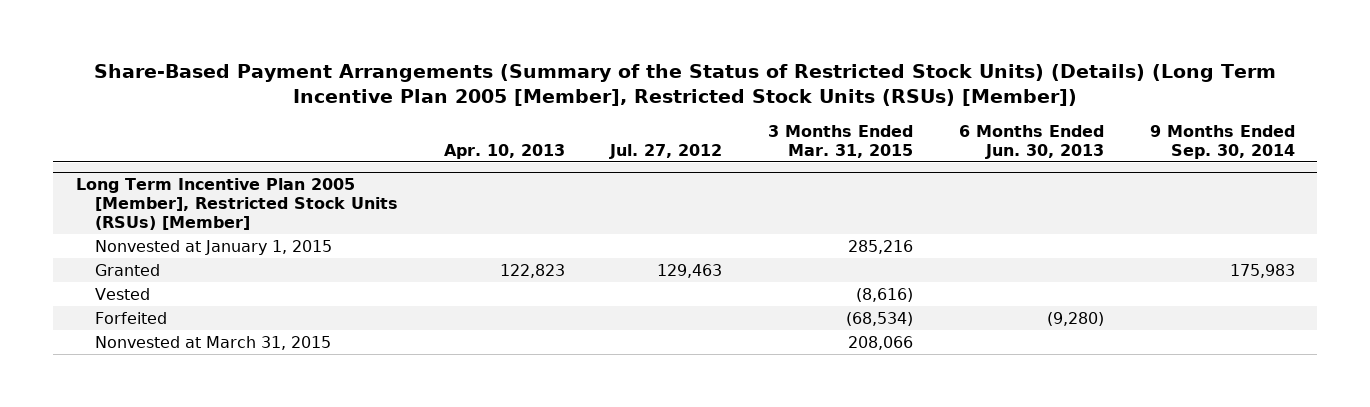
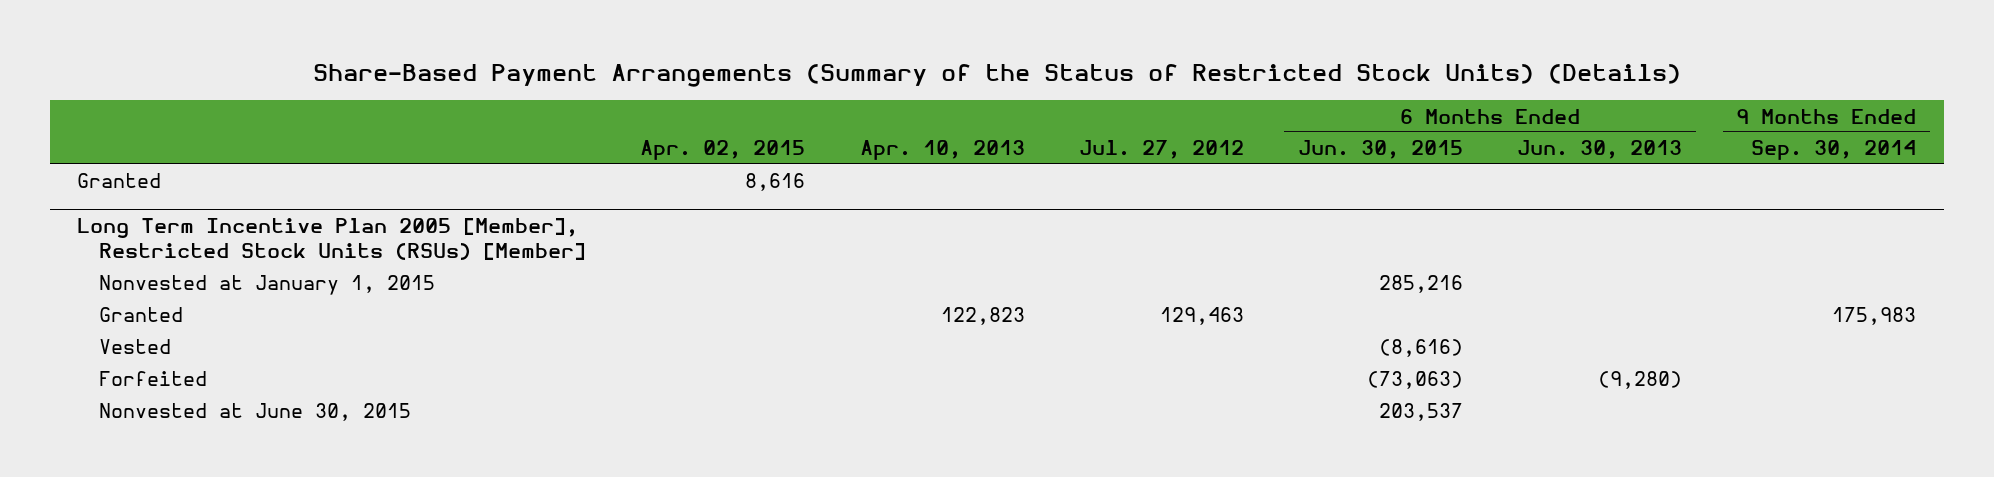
[94,64,1277,107] Share-Based Payment Arrangements (Summary of the Status of Restricted Stock Units) (Details) (Long Term Incentive Plan 2005 [Member], Restricted Stock Units (RSUs) [Member]) -> [312,63,1681,87] Share-Based Payment Arrangements (Summary of the Status of Restricted Stock Units) (Details)
[768,124,914,158] 3 Months Ended Mar. 31, 2015 -> none
none -> [640,140,806,161] Apr. 02, 2015
none -> [1298,140,1464,160] Jun. 30, 2015
none -> [77,173,162,189] Granted
[94,335,331,350] Nonvested at March 31, 2015 -> [99,403,412,422] Nonvested at June 30, 2015

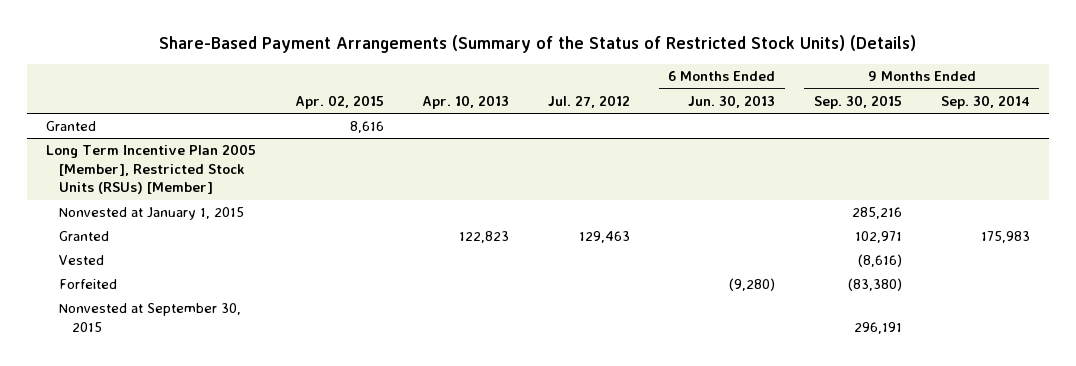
[1298,140,1464,160] Jun. 30, 2015 -> none
none -> [814,94,903,109] Sep. 30, 2015
[99,403,412,422] Nonvested at June 30, 2015 -> [58,303,241,332] Nonvested at September 30, 2015

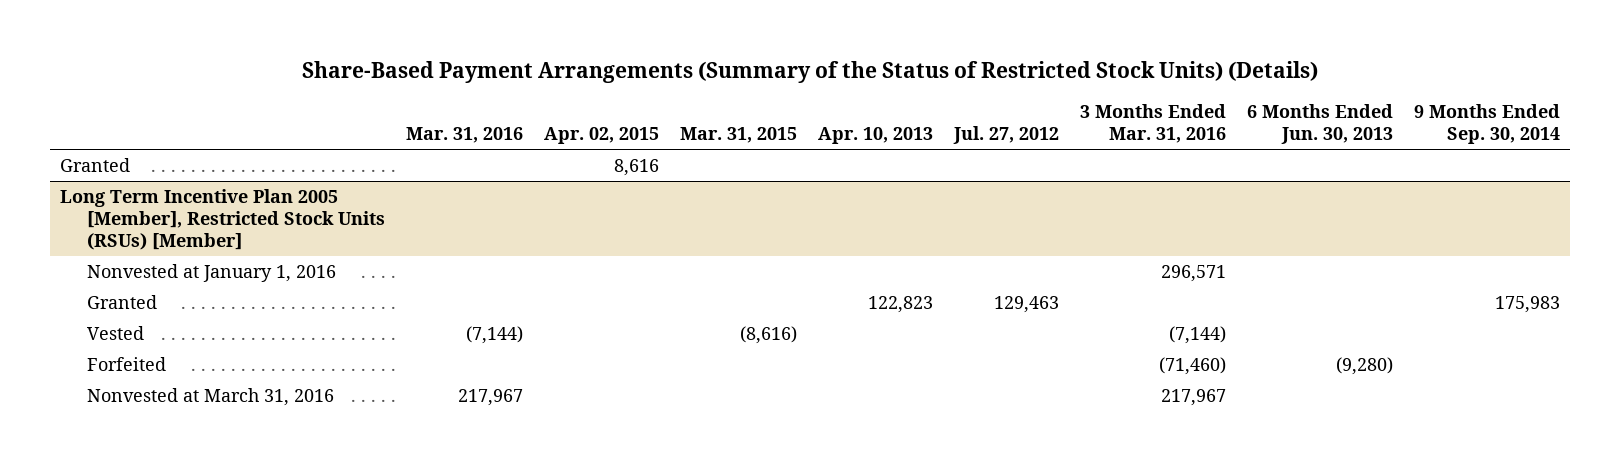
[814,94,903,109] Sep. 30, 2015 -> none
none -> [406,127,524,144] Mar. 31, 2016
none -> [680,127,798,144] Mar. 31, 2015
none -> [1080,104,1227,144] 3 Months Ended Mar. 31, 2016
[58,207,244,221] Nonvested at January 1, 2015 -> [87,264,337,283] Nonvested at January 1, 2016
[58,303,241,332] Nonvested at September 30, 2015 -> [87,388,335,407] Nonvested at March 31, 2016

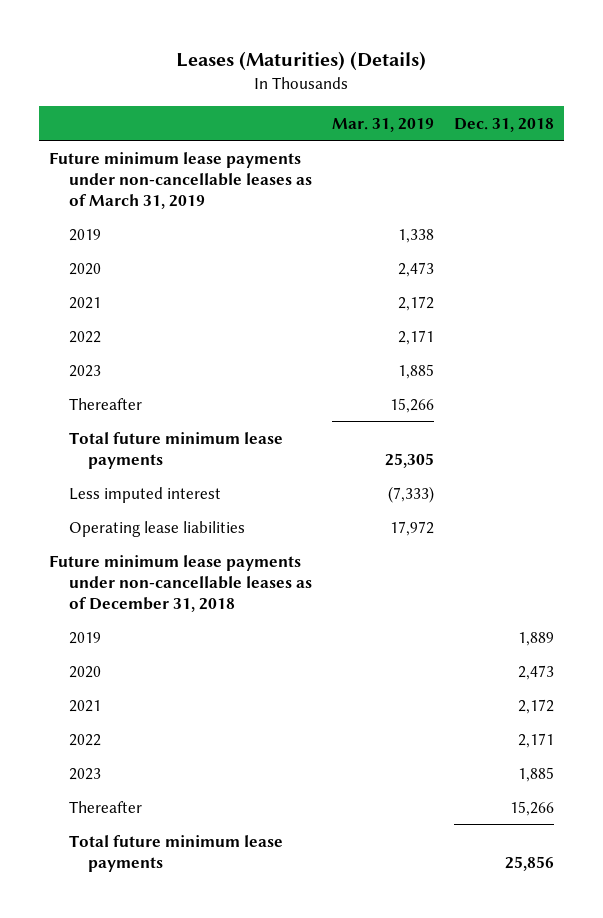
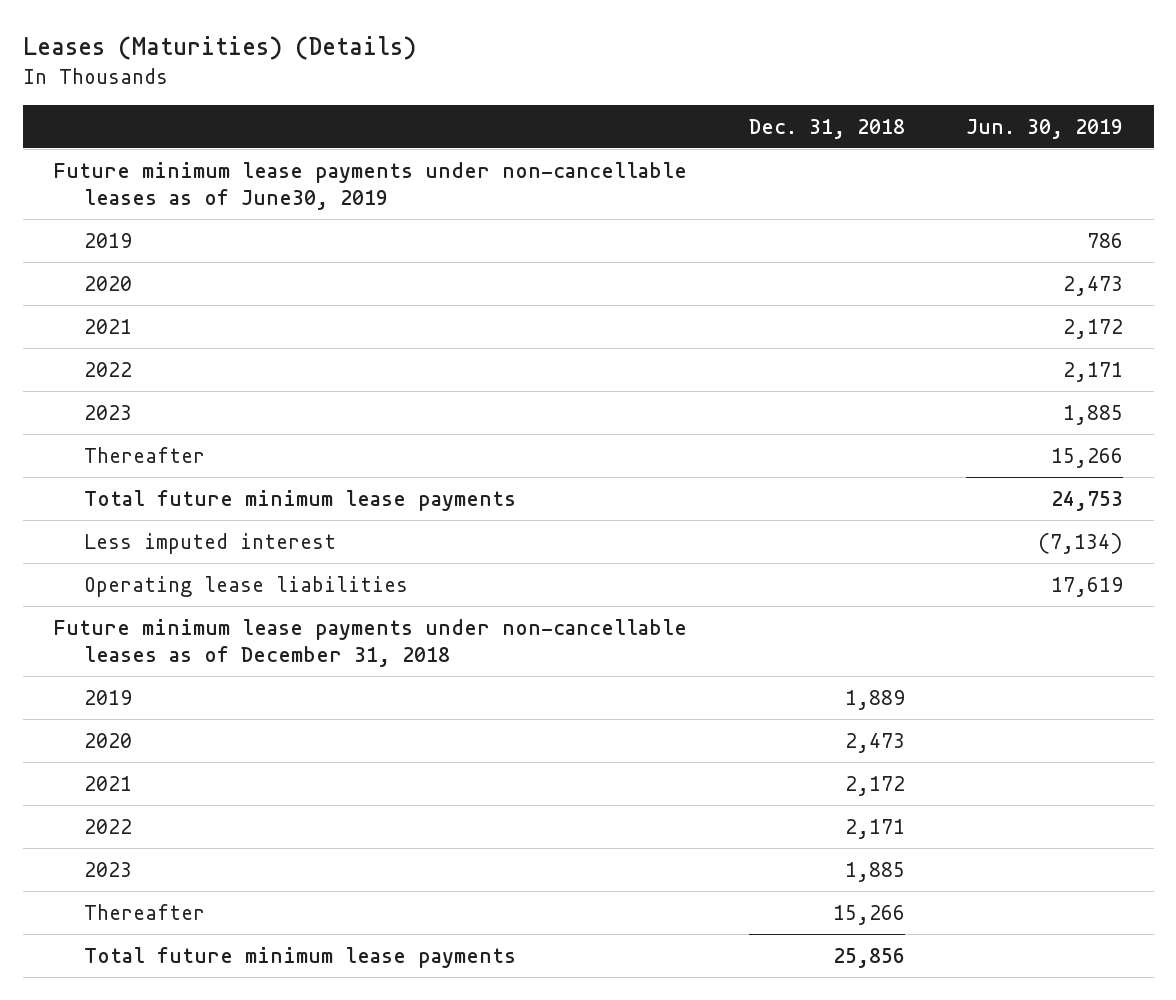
[331,117,434,132] Mar. 31, 2019 -> none
none -> [965,118,1123,139] Jun. 30, 2019
[49,151,312,209] Future minimum lease payments under non-cancellable leases as of March 31, 2019 -> [53,161,688,210] Future minimum lease payments under non-cancellable leases as of June30, 2019

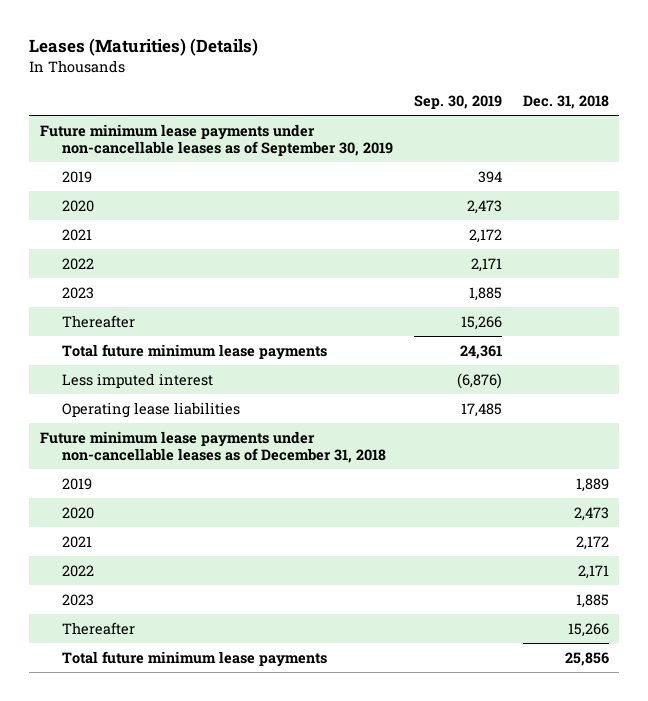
[965,118,1123,139] Jun. 30, 2019 -> none
none -> [414,95,503,110] Sep. 30, 2019
[53,161,688,210] Future minimum lease payments under non-cancellable leases as of June30, 2019 -> [39,123,394,156] Future minimum lease payments under non-cancellable leases as of September 30, 2019

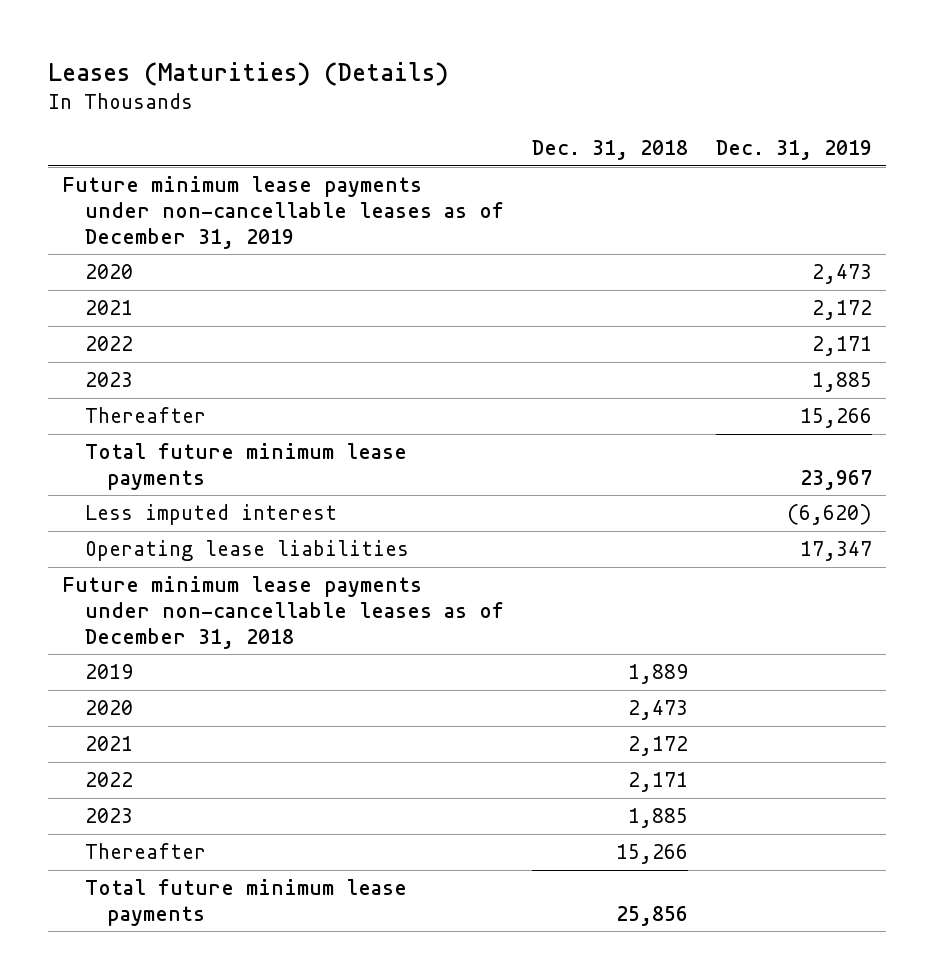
[414,95,503,110] Sep. 30, 2019 -> none
none -> [716,140,873,161] Dec. 31, 2019
[62,170,93,183] 2019 -> none
[39,123,394,156] Future minimum lease payments under non-cancellable leases as of September 30, 2019 -> [62,176,504,249] Future minimum lease payments under non-cancellable leases as of December 31, 2019

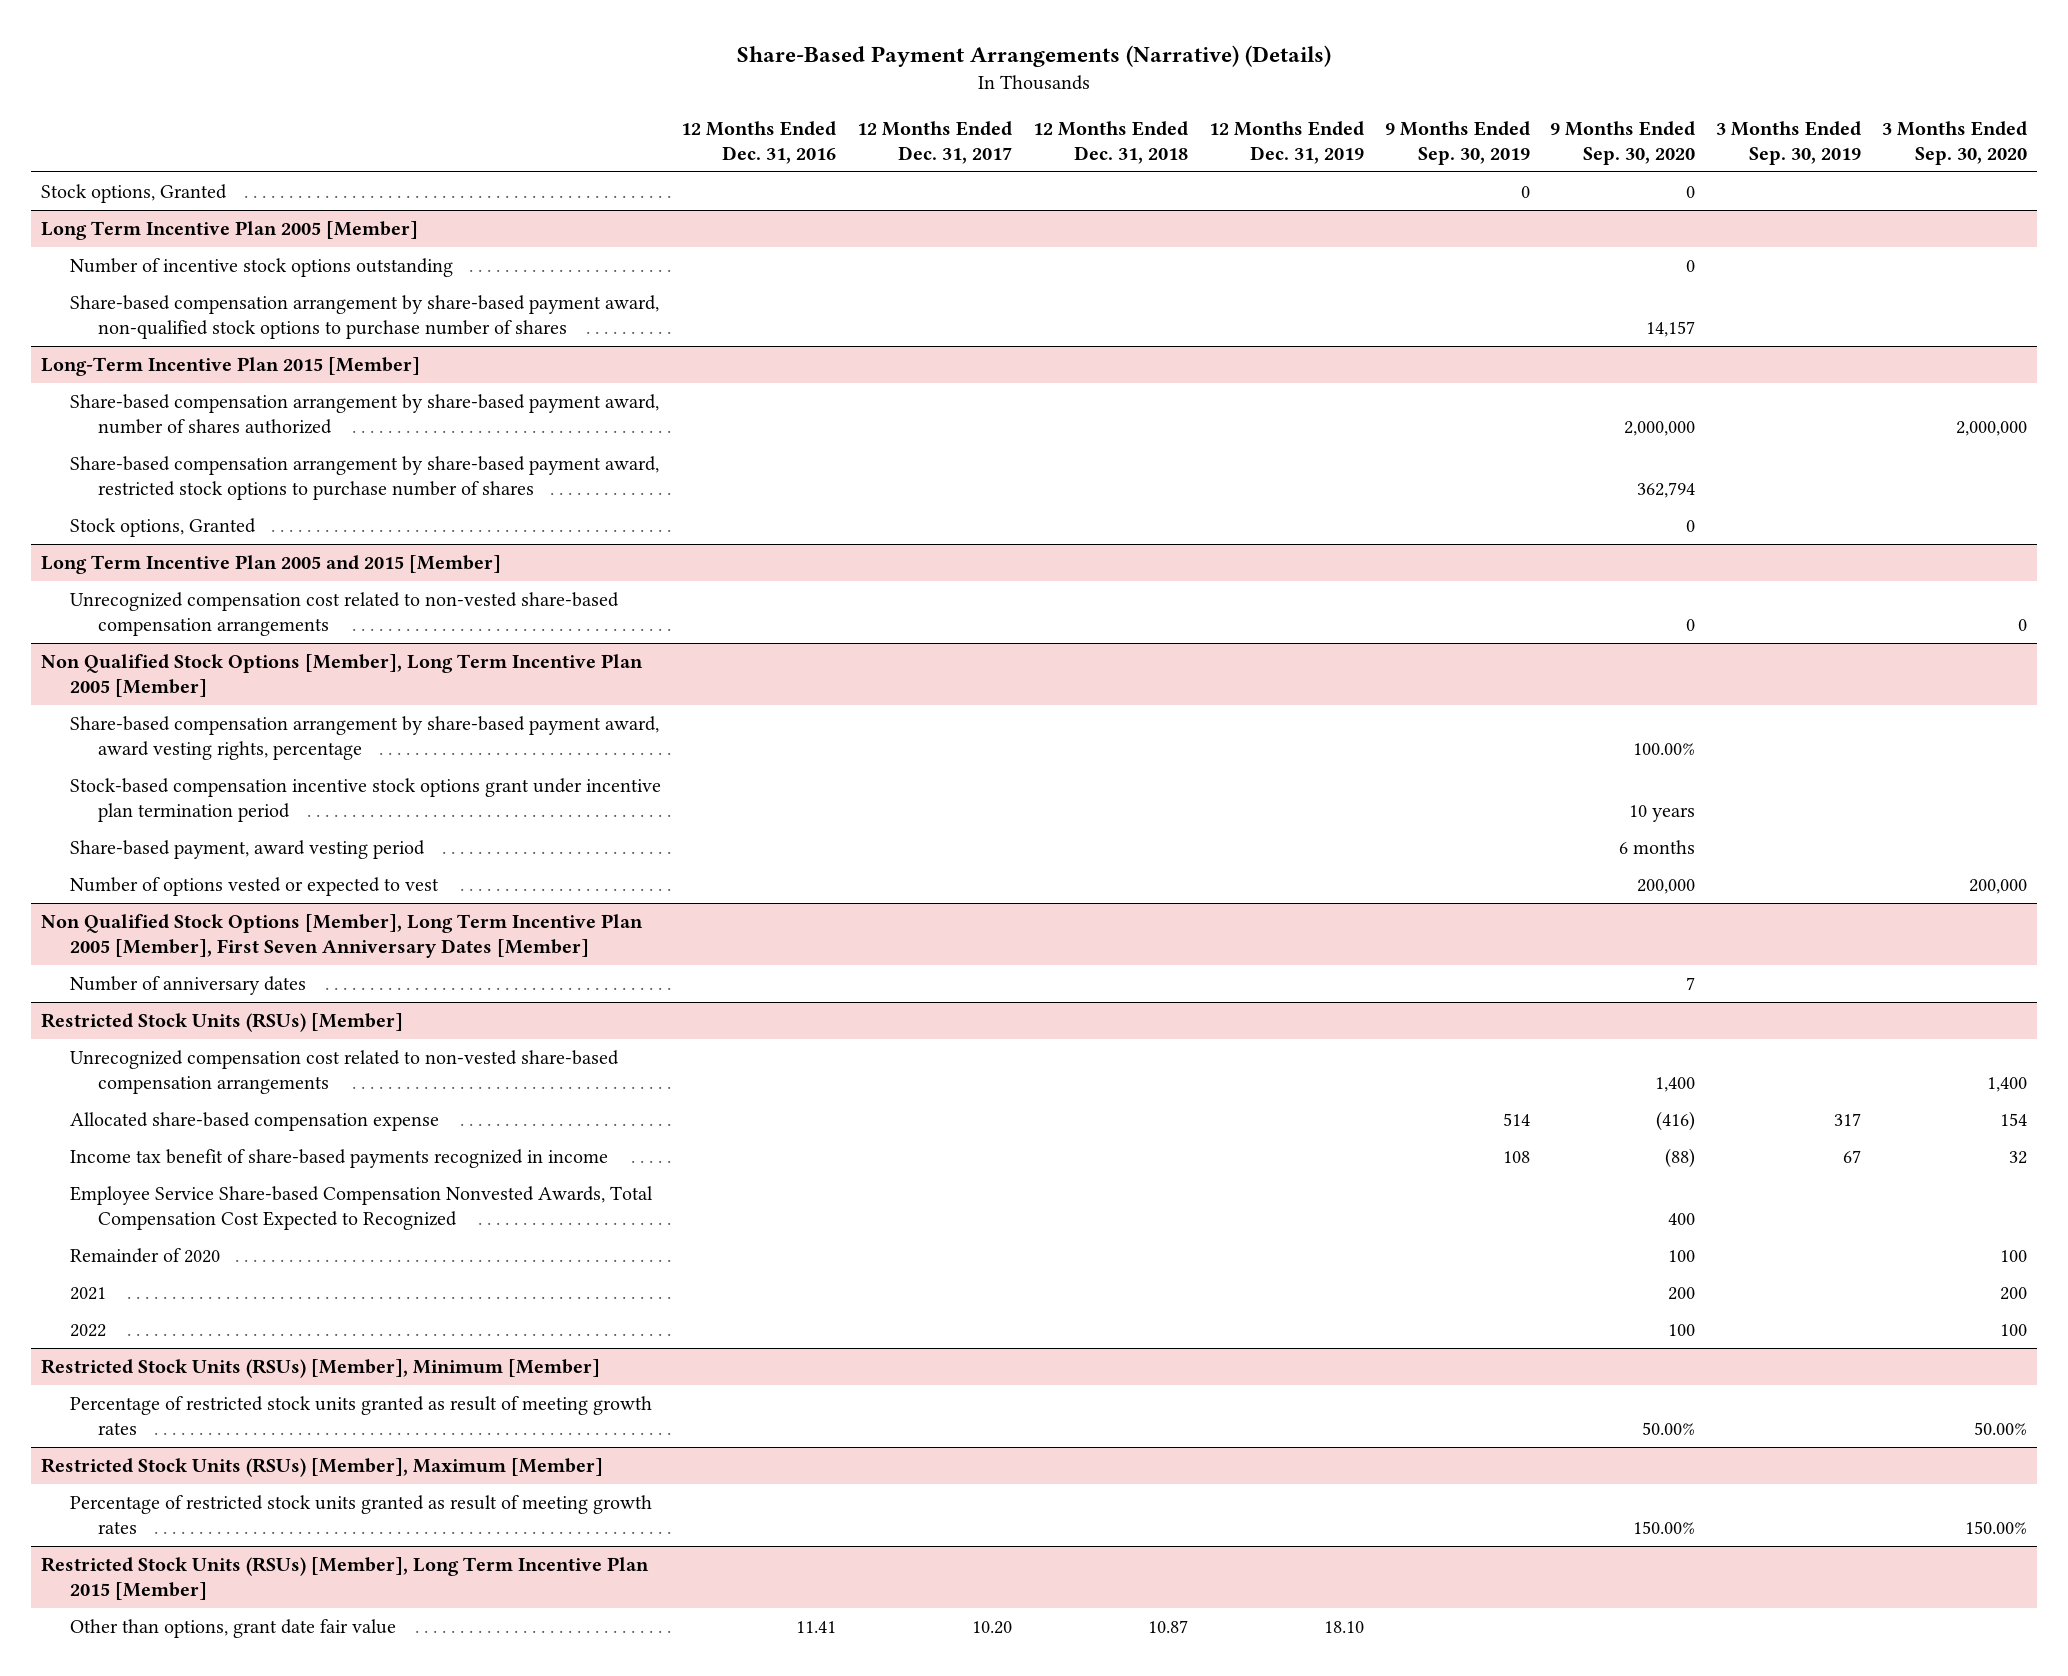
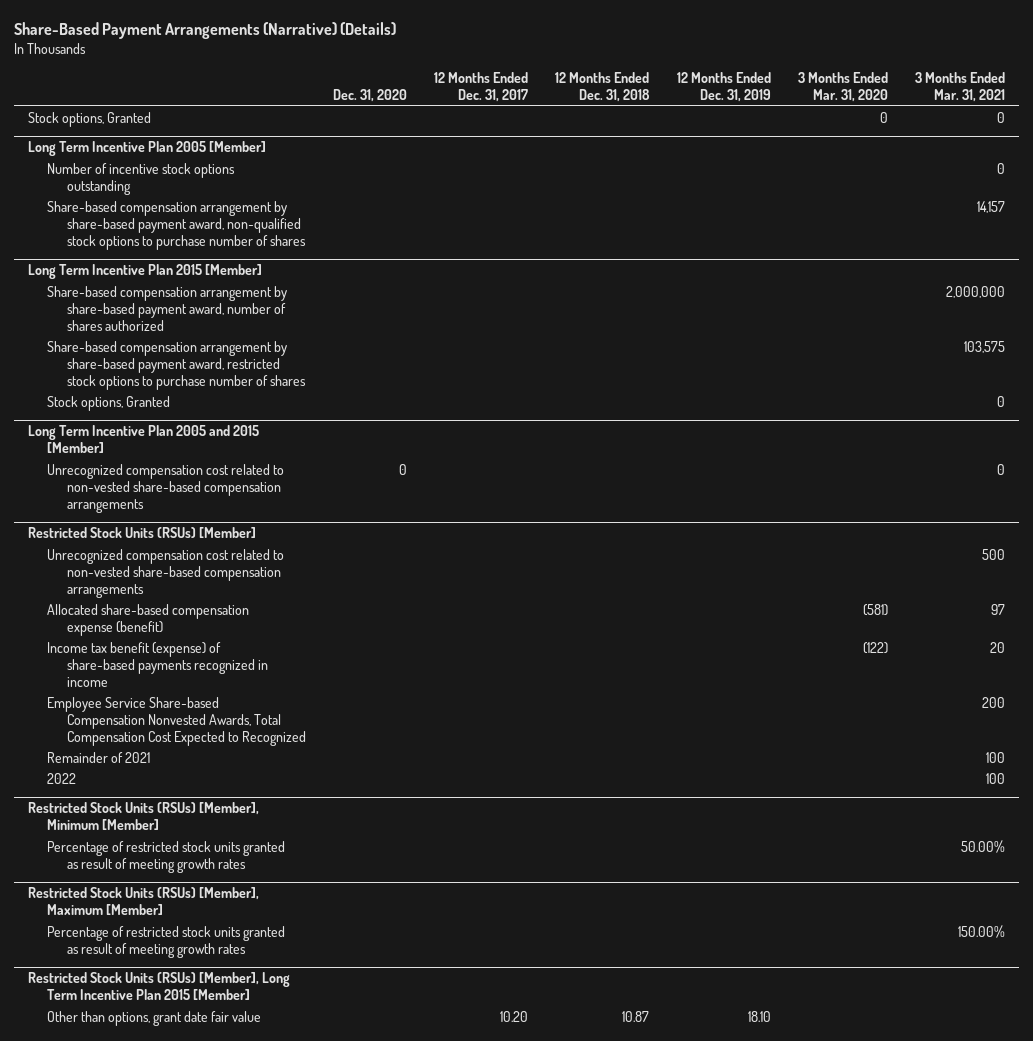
[681,120,837,164] 12 Months Ended Dec. 31, 2016 -> none
[1384,120,1530,165] 9 Months Ended Sep. 30, 2019 -> none
[1550,120,1696,165] 9 Months Ended Sep. 30, 2020 -> none
[1716,120,1862,165] 3 Months Ended Sep. 30, 2019 -> none
[1881,120,2027,165] 3 Months Ended Sep. 30, 2020 -> none
none -> [332,89,407,103] Dec. 31, 2020
none -> [798,72,889,103] 3 Months Ended Mar. 31, 2020
none -> [915,72,1006,103] 3 Months Ended Mar. 31, 2021
[41,357,421,377] Long-Term Incentive Plan 2015 [Member] -> [27,264,262,280] Long Term Incentive Plan 2015 [Member]
[41,654,644,698] Non Qualified Stock Options [Member], Long Term Incentive Plan 2005 [Member] -> none
[69,716,659,761] Share-based compensation arrangement by share-based payment award, award vesting rights, percentage -> none
[69,778,661,823] Stock-based compensation incentive stock options grant under incentive plan termination period -> none
[69,840,425,860] Share-based payment, award vesting period -> none
[69,877,439,897] Number of options vested or expected to vest -> none
[41,914,644,959] Non Qualified Stock Options [Member], Long Term Incentive Plan 2005 [Member], First Seven Anniversary Dates [Member] -> none
[69,976,306,996] Number of anniversary dates -> none
[69,1112,439,1132] Allocated share-based compensation expense -> [47,603,250,636] Allocated share-based compensation expense (benefit)
[69,1149,608,1169] Income tax benefit of share-based payments recognized in income -> [47,641,268,687] Income tax benefit (expense) of share-based payments recognized in income
[69,1287,106,1301] 2021 -> none
[69,1248,220,1264] Remainder of 2020 -> [47,751,151,763] Remainder of 2021

